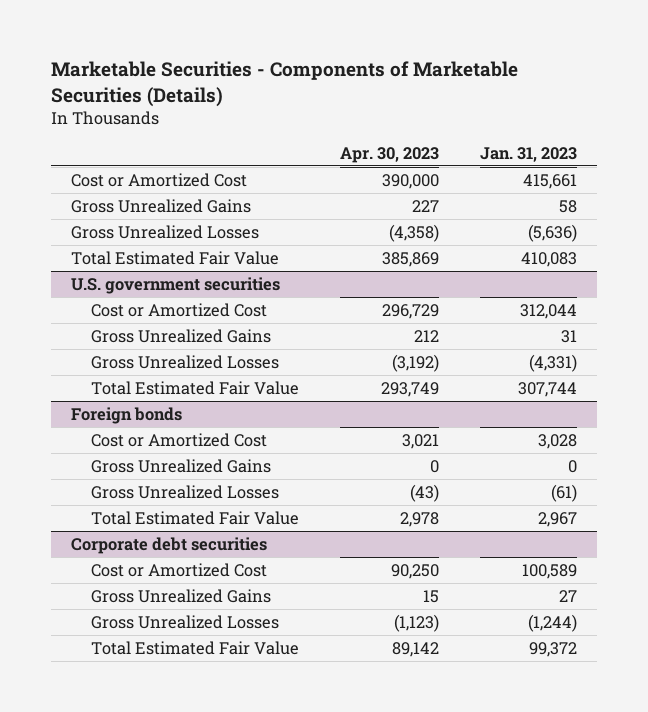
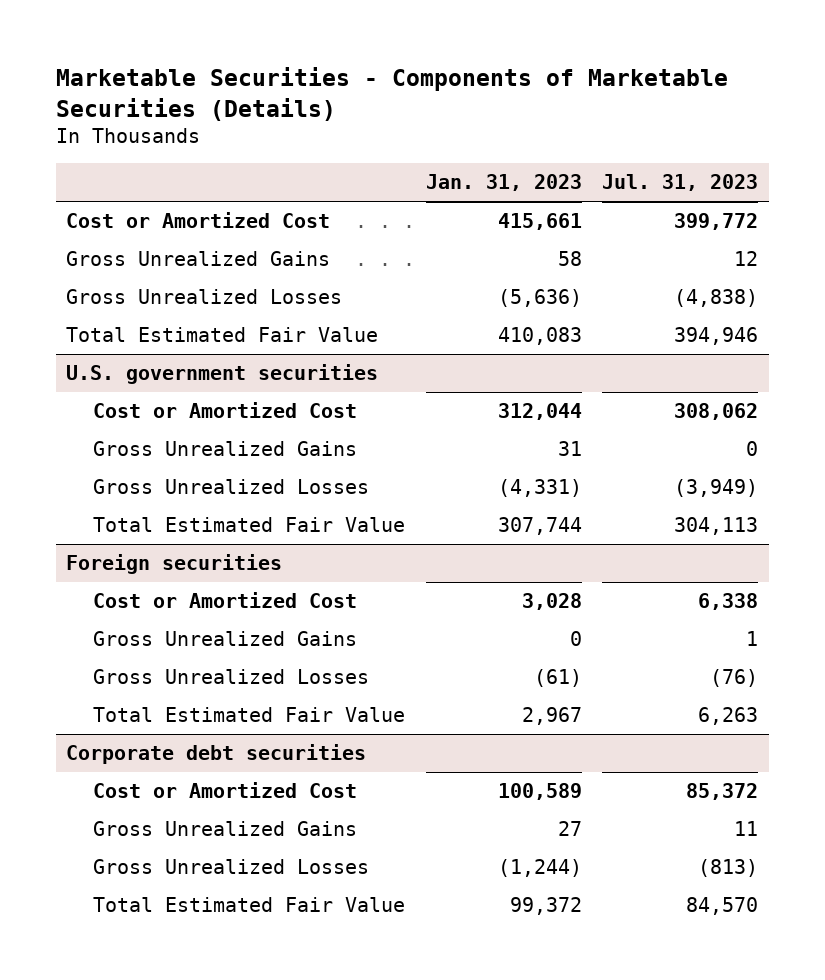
[340,146,440,163] Apr. 30, 2023 -> none
none -> [602,174,759,192] Jul. 31, 2023
[71,406,183,424] Foreign bonds -> [66,554,283,575] Foreign securities

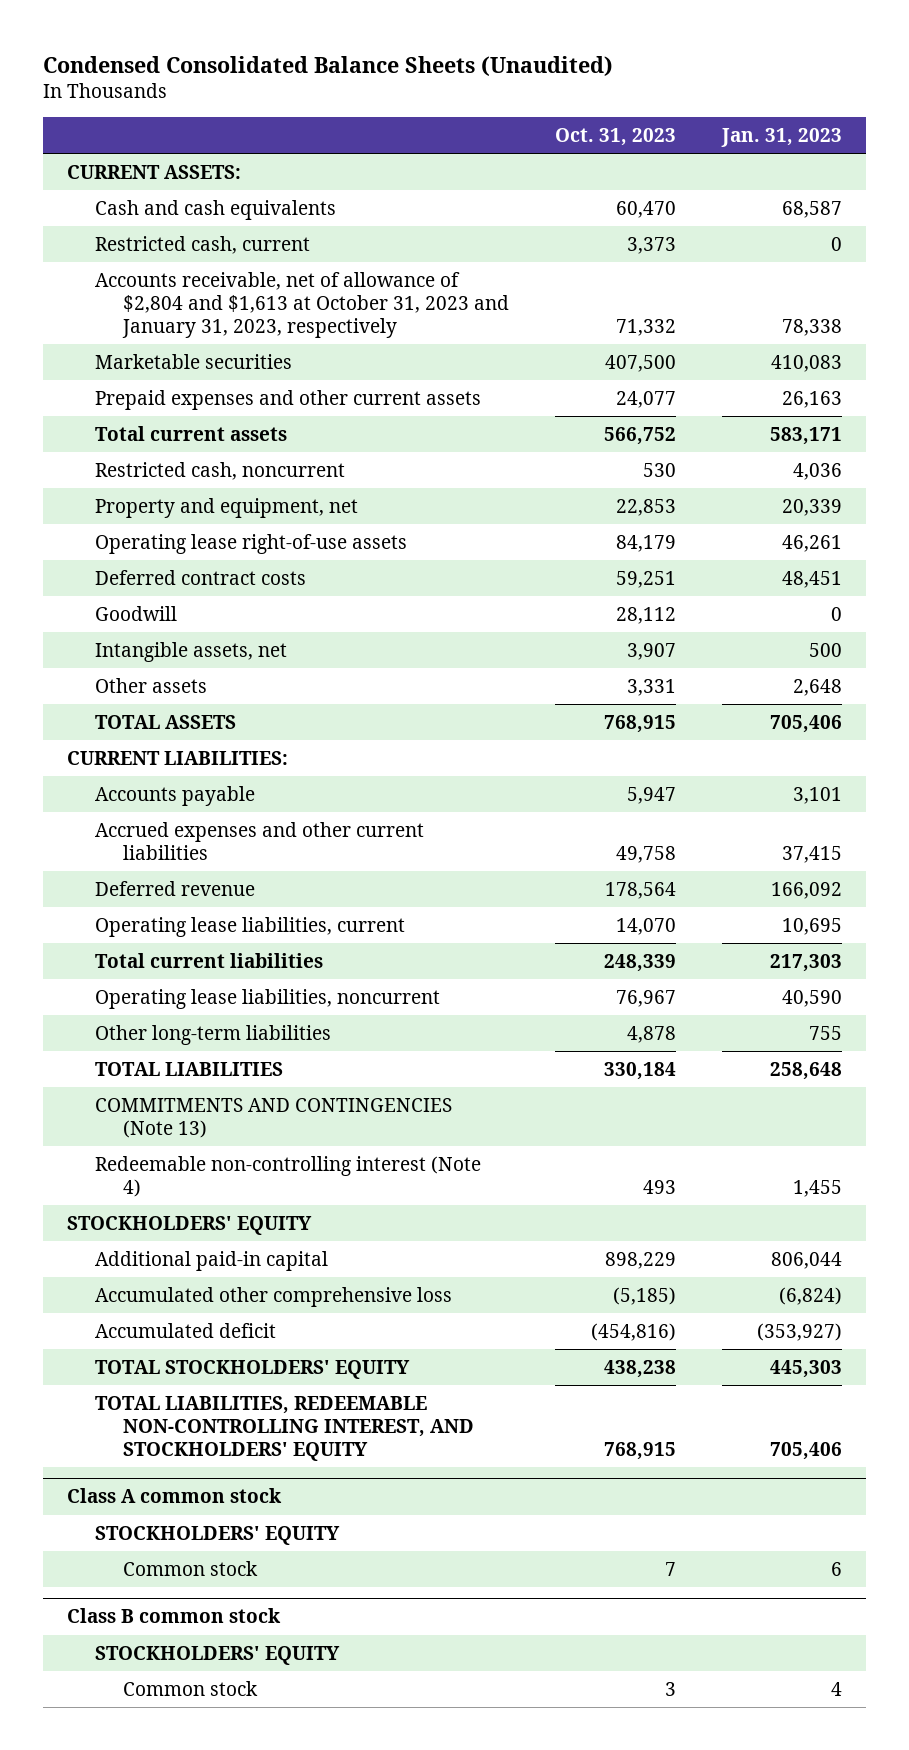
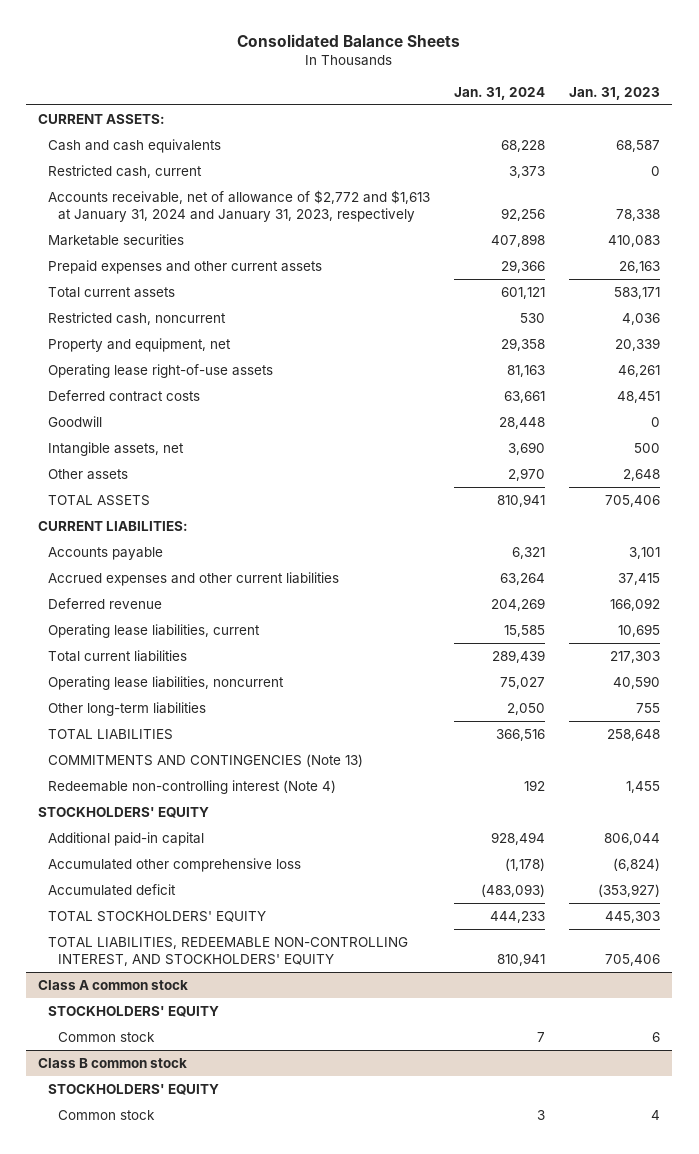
[43,55,614,76] Condensed Consolidated Balance Sheets (Unaudited) -> [237,34,461,48] Consolidated Balance Sheets
[554,127,676,146] Oct. 31, 2023 -> none
none -> [454,86,546,100] Jan. 31, 2024
[94,271,509,339] Accounts receivable, net of allowance of $2,804 and $1,613 at October 31, 2023 and January 31, 2023, respectively -> [48,189,431,222] Accounts receivable, net of allowance of $2,772 and $1,613 at January 31, 2024 and January 31, 2023, respectively

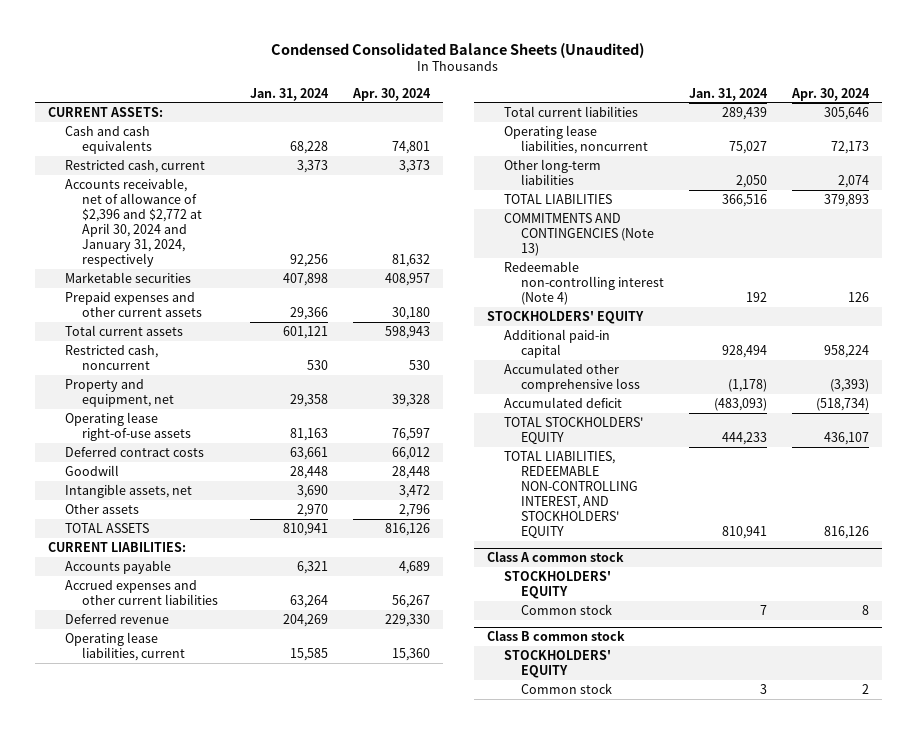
[237,34,461,48] Consolidated Balance Sheets -> [271,42,645,58] Condensed Consolidated Balance Sheets (Unaudited)
[569,86,661,100] Jan. 31, 2023 -> none
none -> [352,87,432,101] Apr. 30, 2024
[48,189,431,222] Accounts receivable, net of allowance of $2,772 and $1,613 at January 31, 2024 and January 31, 2023, respectively -> [65,177,203,268] Accounts receivable, net of allowance of $2,396 and $2,772 at April 30, 2024 and January 31, 2024, respectively

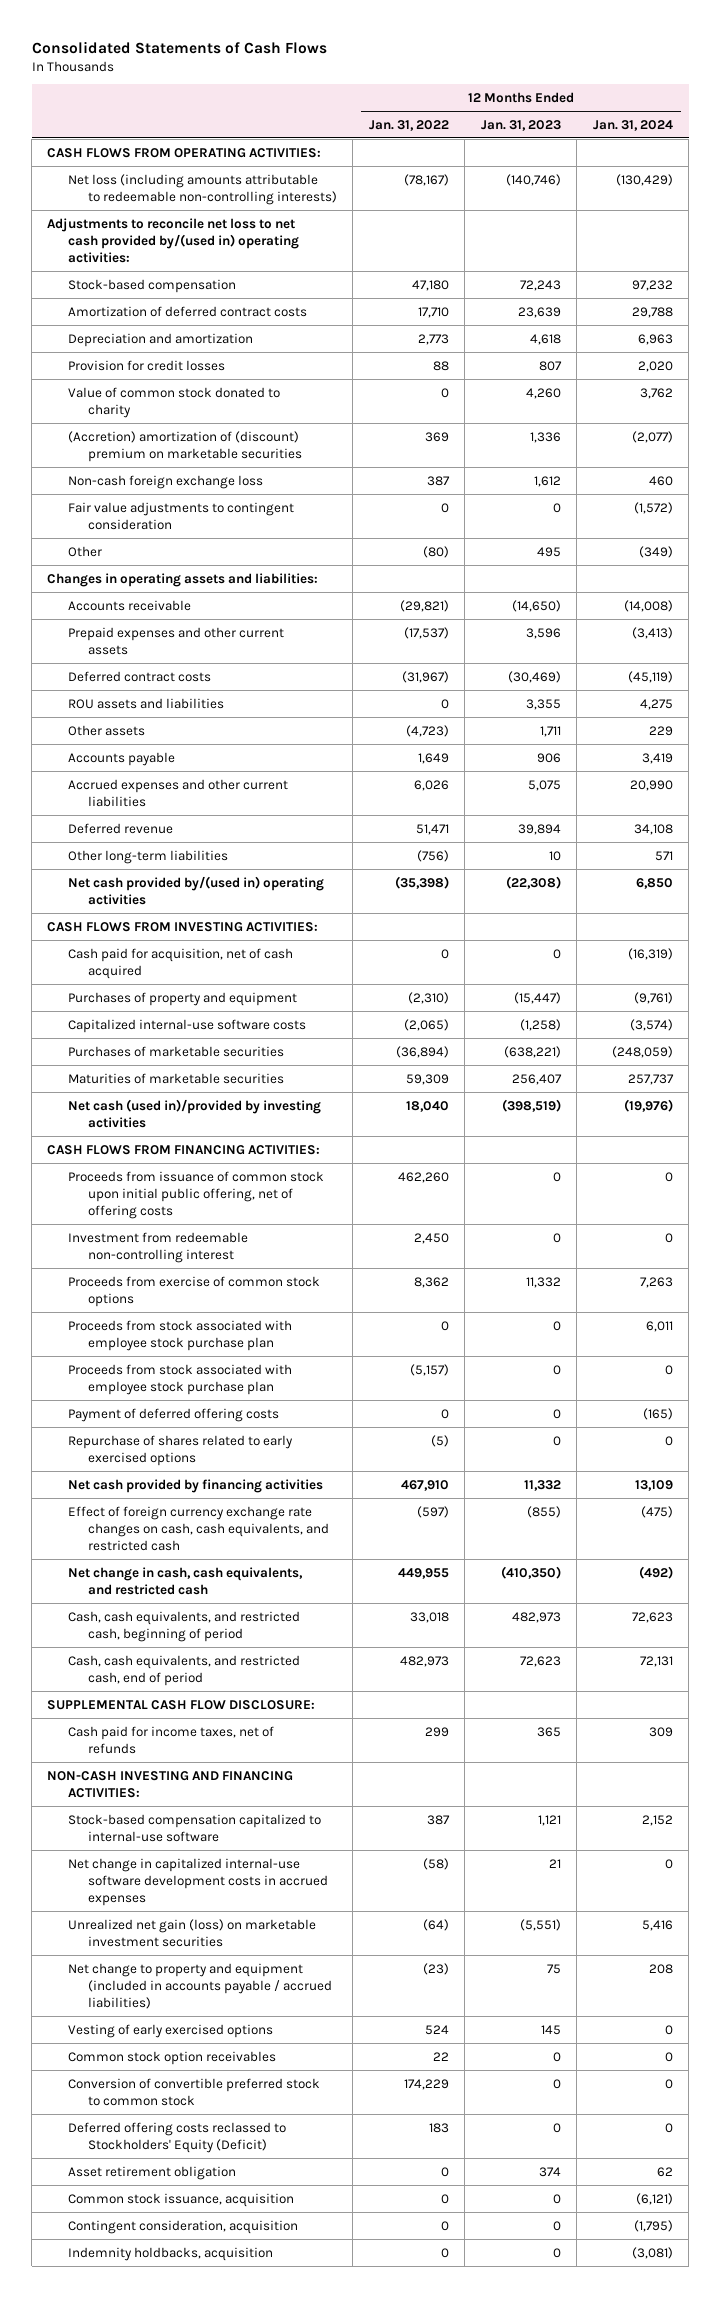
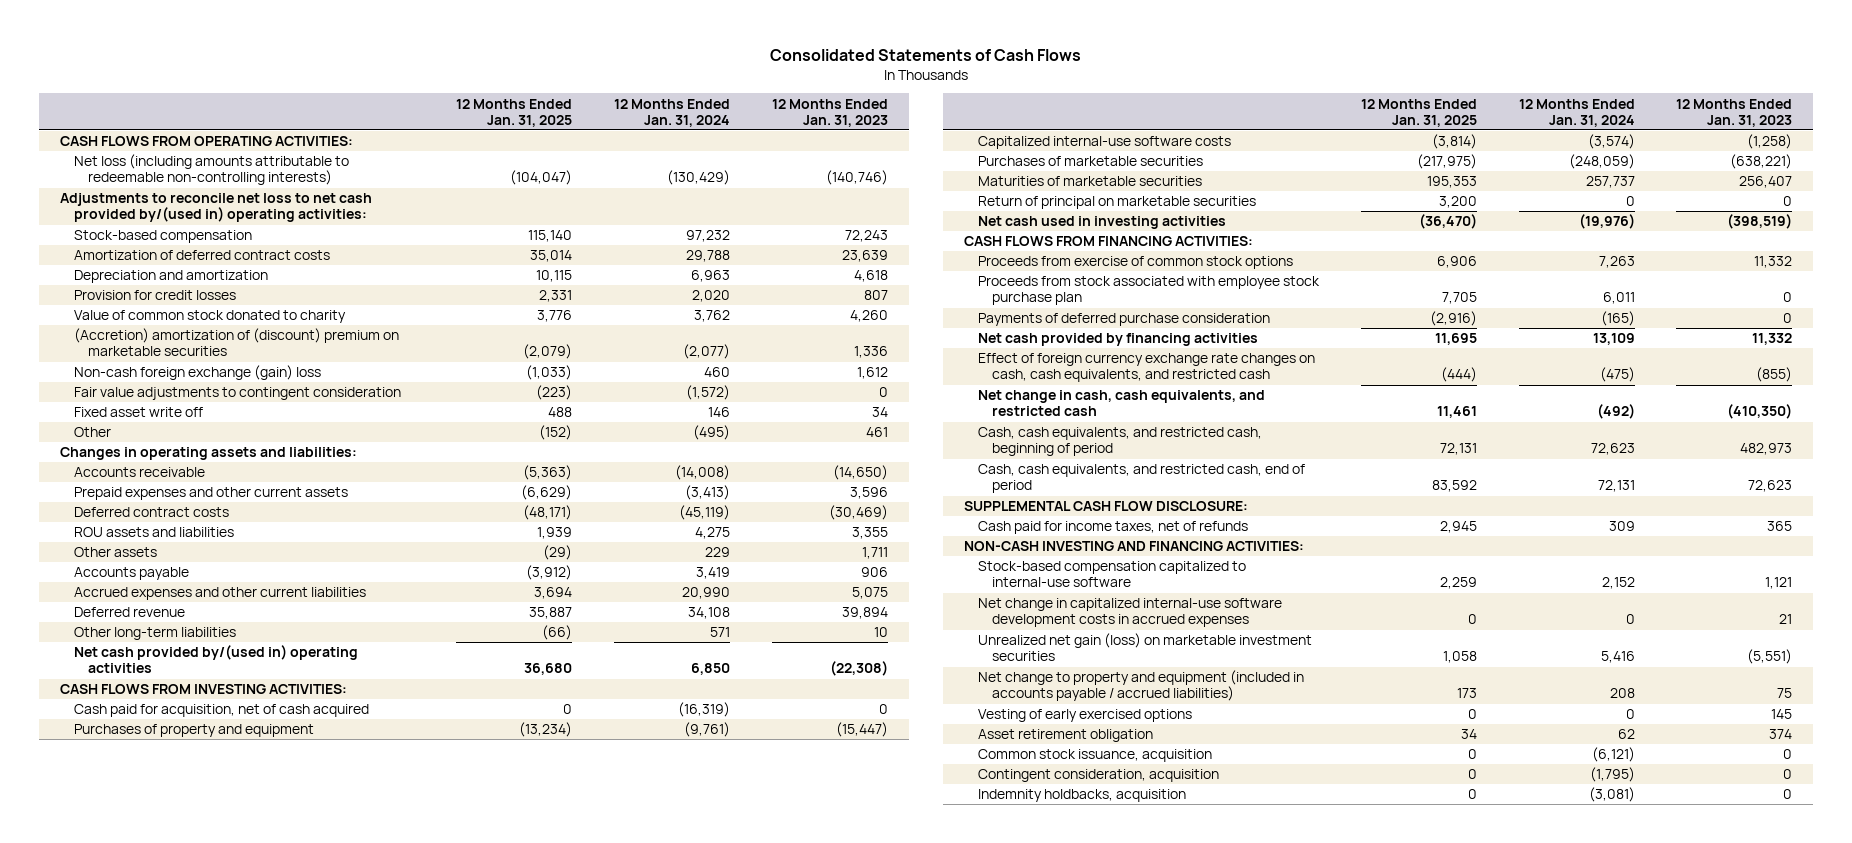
[368,119,449,131] Jan. 31, 2022 -> none
none -> [456,98,573,127] 12 Months Ended Jan. 31, 2025
[67,474,263,489] Non-cash foreign exchange loss -> [73,365,321,381] Non-cash foreign exchange (gain) loss
none -> [73,407,203,418] Fixed asset write off
[536,546,561,557] 495 -> [865,427,888,438] 461
[638,545,673,558] (349) -> [693,425,731,441] (495)
none -> [978,196,1257,210] Return of principal on marketable securities
[67,1098,321,1128] Net cash (used in)/provided by investing activities -> [978,216,1227,230] Net cash used in investing activities
[67,1170,324,1219] Proceeds from issuance of common stock upon initial public offering, net of offering costs -> none
[67,1231,248,1263] Investment from redeemable non-controlling interest -> none
[67,1363,292,1395] Proceeds from stock associated with employee stock purchase plan -> none
[67,1434,293,1466] Repurchase of shares related to early exercised options -> none
[67,1407,279,1422] Payment of deferred offering costs -> [978,313,1271,327] Payments of deferred purchase consideration
[67,2050,276,2065] Common stock option receivables -> none
[67,2077,320,2106] Conversion of convertible preferred stock to common stock -> none
[67,2121,286,2153] Deferred offering costs reclassed to Stockholders' Equity (Deficit) -> none

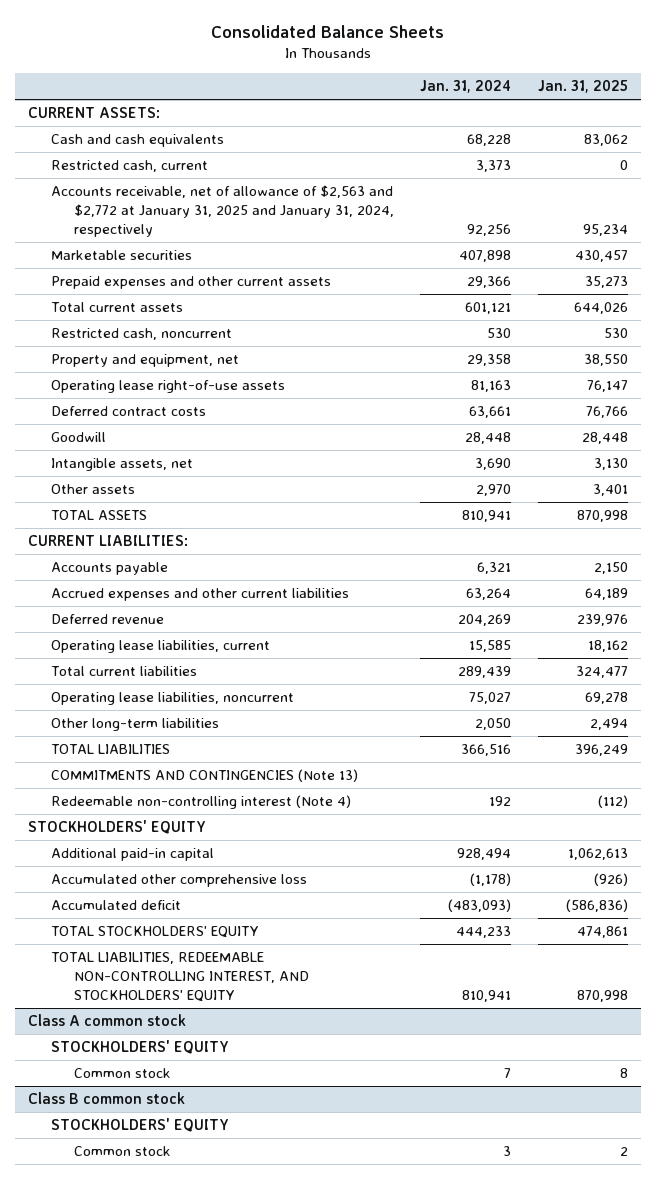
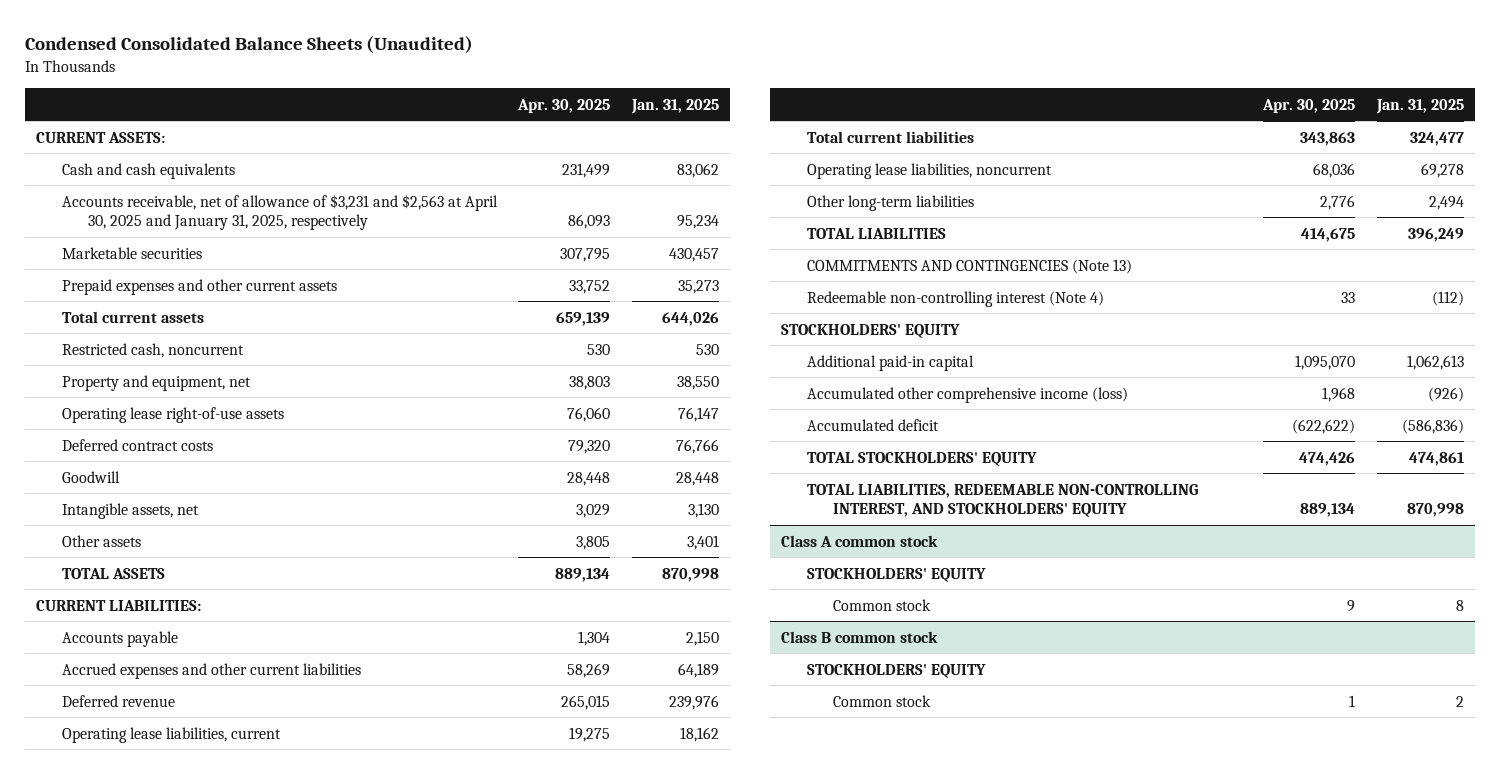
[210,25,444,39] Consolidated Balance Sheets -> [25,36,474,55] Condensed Consolidated Balance Sheets (Unaudited)
[420,80,512,94] Jan. 31, 2024 -> none
none -> [517,98,611,113] Apr. 30, 2025
[51,160,209,173] Restricted cash, current -> none
[51,185,395,237] Accounts receivable, net of allowance of $2,563 and $2,772 at January 31, 2025 and January 31, 2024, respectively -> [61,193,498,231] Accounts receivable, net of allowance of $3,231 and $2,563 at April 30, 2025 and January 31, 2025, respectively
[51,874,308,888] Accumulated other comprehensive loss -> [806,386,1128,403] Accumulated other comprehensive income (loss)

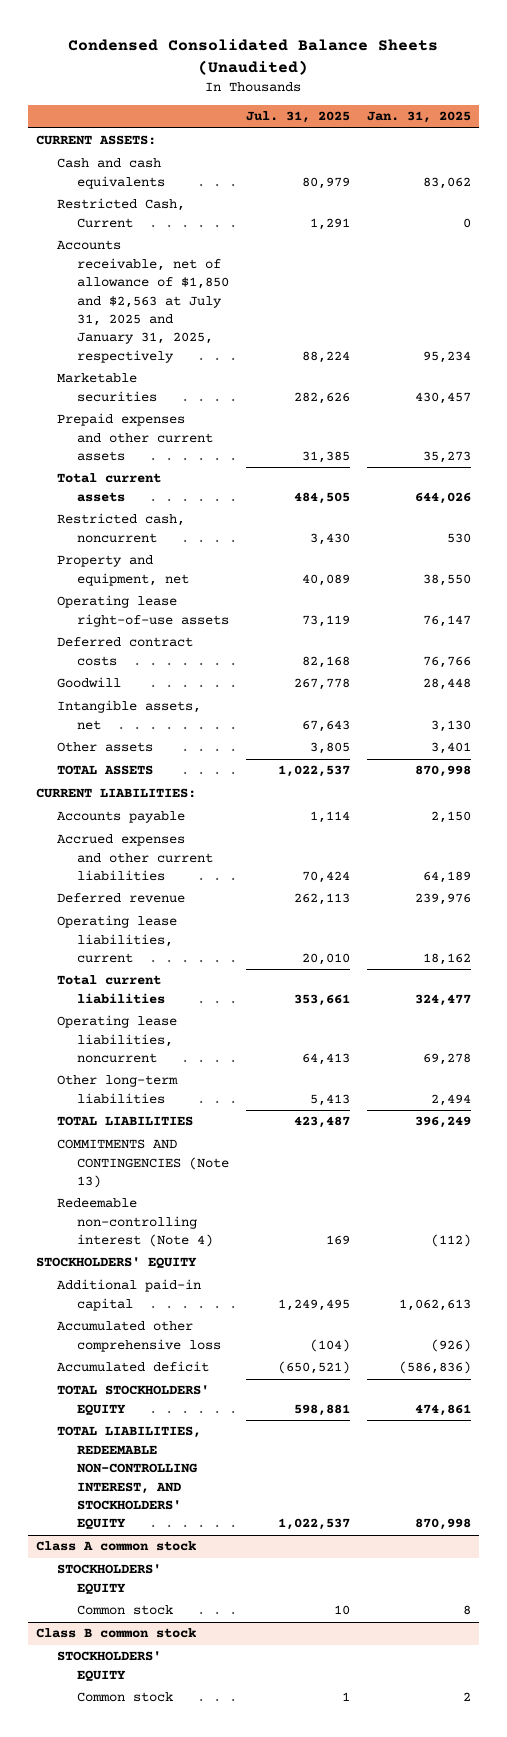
[517,98,611,113] Apr. 30, 2025 -> none
none -> [245,111,350,124] Jul. 31, 2025
none -> [56,198,185,228] Restricted Cash, Current
[61,193,498,231] Accounts receivable, net of allowance of $3,231 and $2,563 at April 30, 2025 and January 31, 2025, respectively -> [56,240,229,363] Accounts receivable, net of allowance of $1,850 and $2,563 at July 31, 2025 and January 31, 2025, respectively
[806,386,1128,403] Accumulated other comprehensive income (loss) -> [56,1321,221,1352] Accumulated other comprehensive loss

